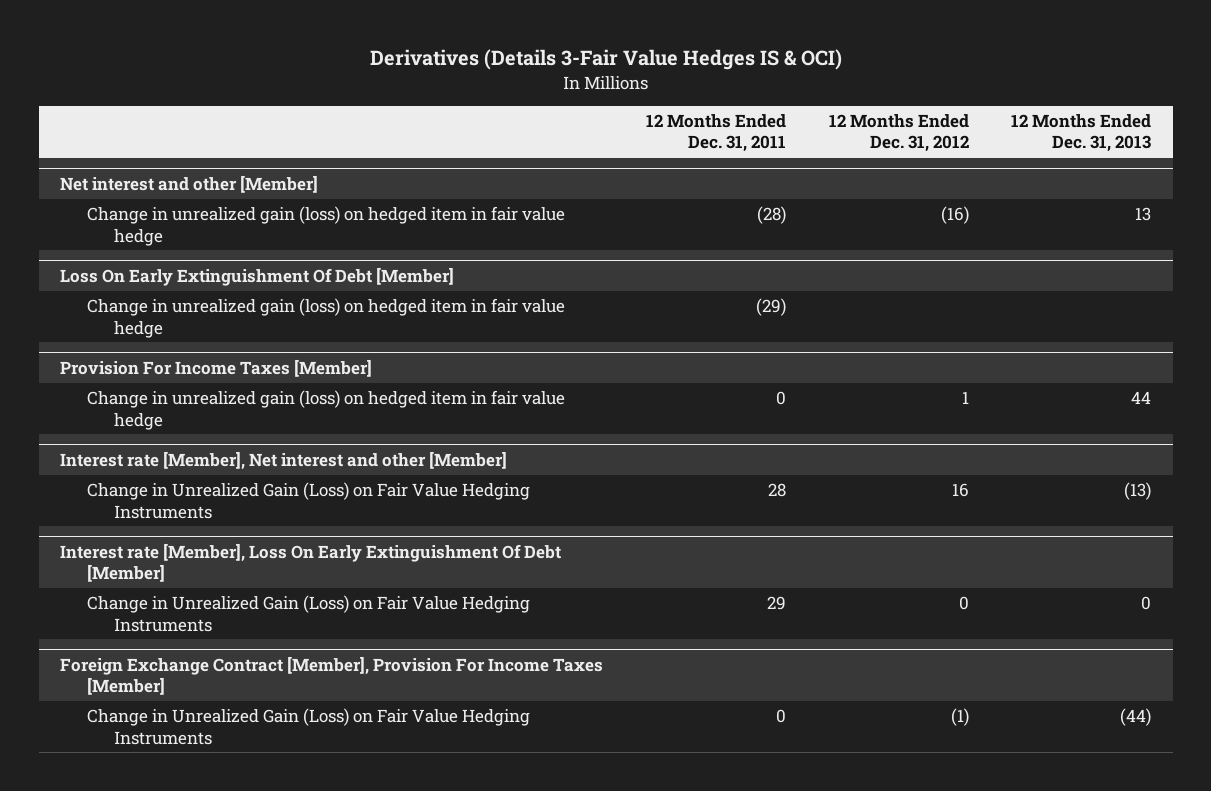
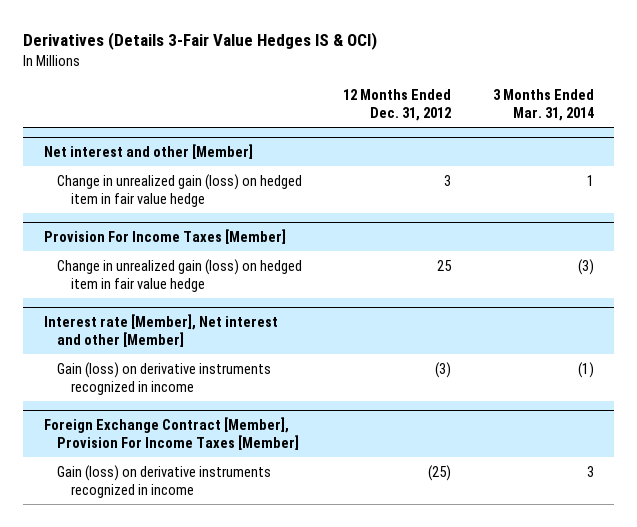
[645,113,786,153] 12 Months Ended Dec. 31, 2011 -> none
[1011,113,1152,153] 12 Months Ended Dec. 31, 2013 -> none
none -> [492,89,594,122] 3 Months Ended Mar. 31, 2014
[60,266,455,286] Loss On Early Extinguishment Of Debt [Member] -> none
[86,298,565,338] Change in unrealized gain (loss) on hedged item in fair value hedge -> none
[940,206,969,225] (16) -> [444,174,452,186] 3
[961,391,969,405] 1 -> [437,259,453,271] 25
[60,542,562,583] Interest rate [Member], Loss On Early Extinguishment Of Debt [Member] -> none
[86,595,530,632] Change in Unrealized Gain (Loss) on Fair Value Hedging Instruments -> none
[86,482,530,519] Change in Unrealized Gain (Loss) on Fair Value Hedging Instruments -> [57,361,272,395] Gain (loss) on derivative instruments recognized in income
[951,483,969,498] 16 -> [435,361,452,378] (3)
[86,708,530,745] Change in Unrealized Gain (Loss) on Fair Value Hedging Instruments -> [57,464,272,498] Gain (loss) on derivative instruments recognized in income
[950,708,969,727] (1) -> [428,464,452,481] (25)

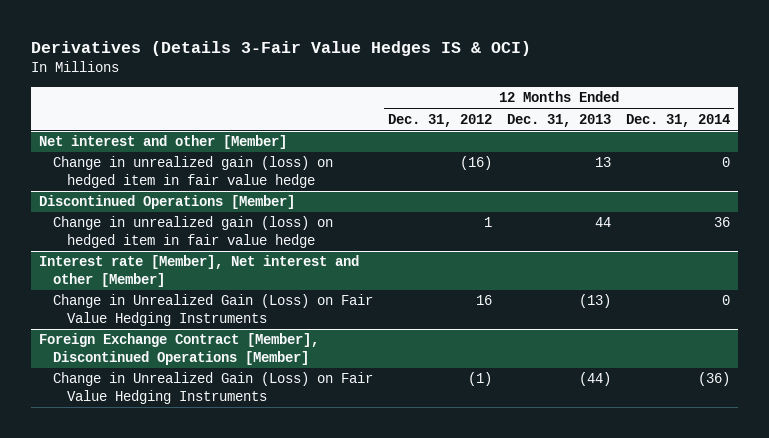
[492,89,594,122] 3 Months Ended Mar. 31, 2014 -> none
none -> [507,113,612,127] Dec. 31, 2013
none -> [626,113,731,127] Dec. 31, 2014
[43,228,286,244] Provision For Income Taxes [Member] -> none
[444,174,452,186] 3 -> [459,156,492,171] (16)
none -> [38,195,295,210] Discontinued Operations [Member]
[437,259,453,271] 25 -> [483,217,492,228] 1
[43,416,300,450] Foreign Exchange Contract [Member], Provision For Income Taxes [Member] -> none
[57,361,272,395] Gain (loss) on derivative instruments recognized in income -> [52,294,373,326] Change in Unrealized Gain (Loss) on Fair Value Hedging Instruments
[435,361,452,378] (3) -> [475,295,492,306] 16
none -> [38,333,319,365] Foreign Exchange Contract [Member], Discontinued Operations [Member]
[57,464,272,498] Gain (loss) on derivative instruments recognized in income -> [52,372,373,404] Change in Unrealized Gain (Loss) on Fair Value Hedging Instruments
[428,464,452,481] (25) -> [467,372,492,387] (1)

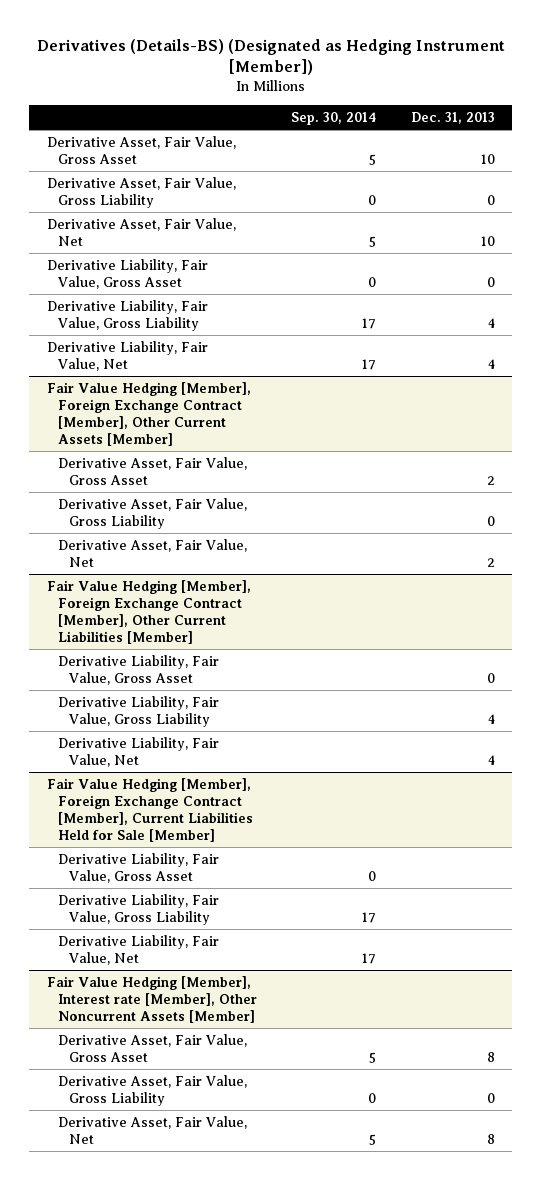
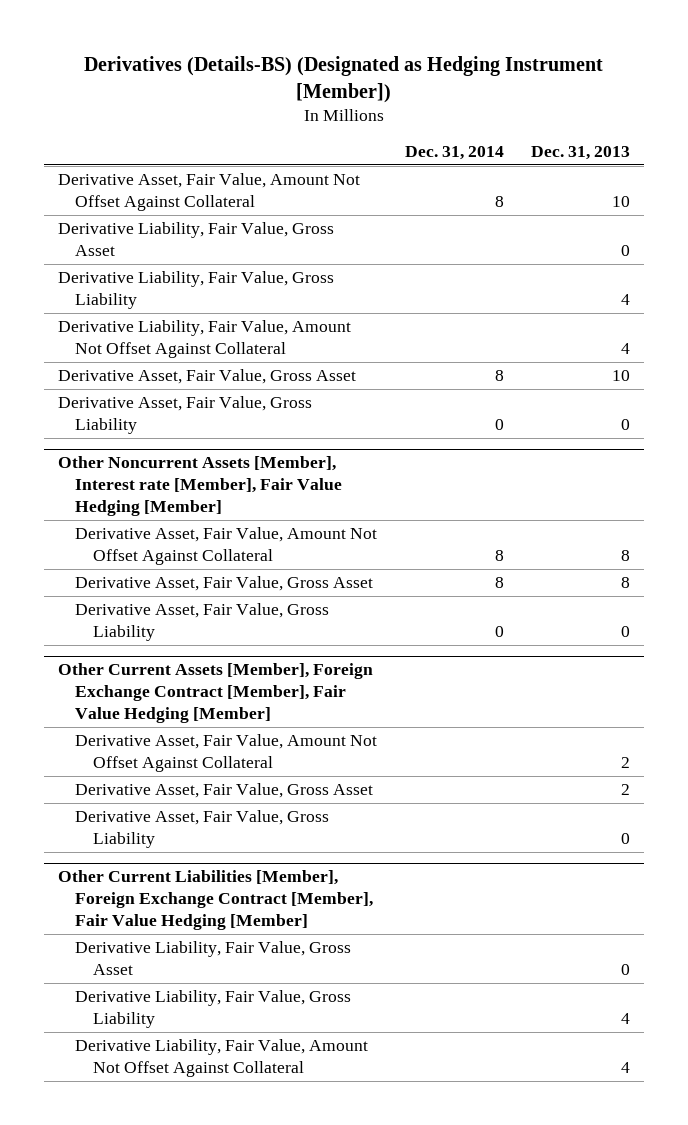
[291,111,377,125] Sep. 30, 2014 -> none
none -> [404,146,504,161] Dec. 31, 2014
[46,217,236,246] Derivative Asset, Fair Value, Net -> [57,172,360,212] Derivative Asset, Fair Value, Amount Not Offset Against Collateral
[46,340,208,371] Derivative Liability, Fair Value, Net -> [57,319,351,359] Derivative Liability, Fair Value, Amount Not Offset Against Collateral
[46,135,236,164] Derivative Asset, Fair Value, Gross Asset -> [57,368,356,384] Derivative Asset, Fair Value, Gross Asset
[46,176,236,208] Derivative Asset, Fair Value, Gross Liability -> [57,395,312,435] Derivative Asset, Fair Value, Gross Liability
none -> [57,455,343,517] Other Noncurrent Assets [Member], Interest rate [Member], Fair Value Hedging [Member]
none -> [75,526,378,566] Derivative Asset, Fair Value, Amount Not Offset Against Collateral
none -> [75,575,374,591] Derivative Asset, Fair Value, Gross Asset
none -> [75,602,330,642] Derivative Asset, Fair Value, Gross Liability
[46,381,251,446] Fair Value Hedging [Member], Foreign Exchange Contract [Member], Other Current Assets [Member] -> [57,662,373,724] Other Current Assets [Member], Foreign Exchange Contract [Member], Fair Value Hedging [Member]
none -> [75,733,378,773] Derivative Asset, Fair Value, Amount Not Offset Against Collateral
[57,538,247,567] Derivative Asset, Fair Value, Net -> none
[46,579,251,644] Fair Value Hedging [Member], Foreign Exchange Contract [Member], Other Current Liabilities [Member] -> [57,869,374,931] Other Current Liabilities [Member], Foreign Exchange Contract [Member], Fair Value Hedging [Member]
[46,777,253,842] Fair Value Hedging [Member], Foreign Exchange Contract [Member], Current Liabilities Held for Sale [Member] -> none
[57,852,219,883] Derivative Liability, Fair Value, Gross Asset -> none
[57,893,219,925] Derivative Liability, Fair Value, Gross Liability -> none
[57,934,219,965] Derivative Liability, Fair Value, Net -> none
[46,975,257,1023] Fair Value Hedging [Member], Interest rate [Member], Other Noncurrent Assets [Member] -> none
[57,1033,247,1062] Derivative Asset, Fair Value, Gross Asset -> none
[57,1074,247,1106] Derivative Asset, Fair Value, Gross Liability -> none
[57,1115,247,1144] Derivative Asset, Fair Value, Net -> none
[57,736,219,767] Derivative Liability, Fair Value, Net -> [75,1038,369,1078] Derivative Liability, Fair Value, Amount Not Offset Against Collateral

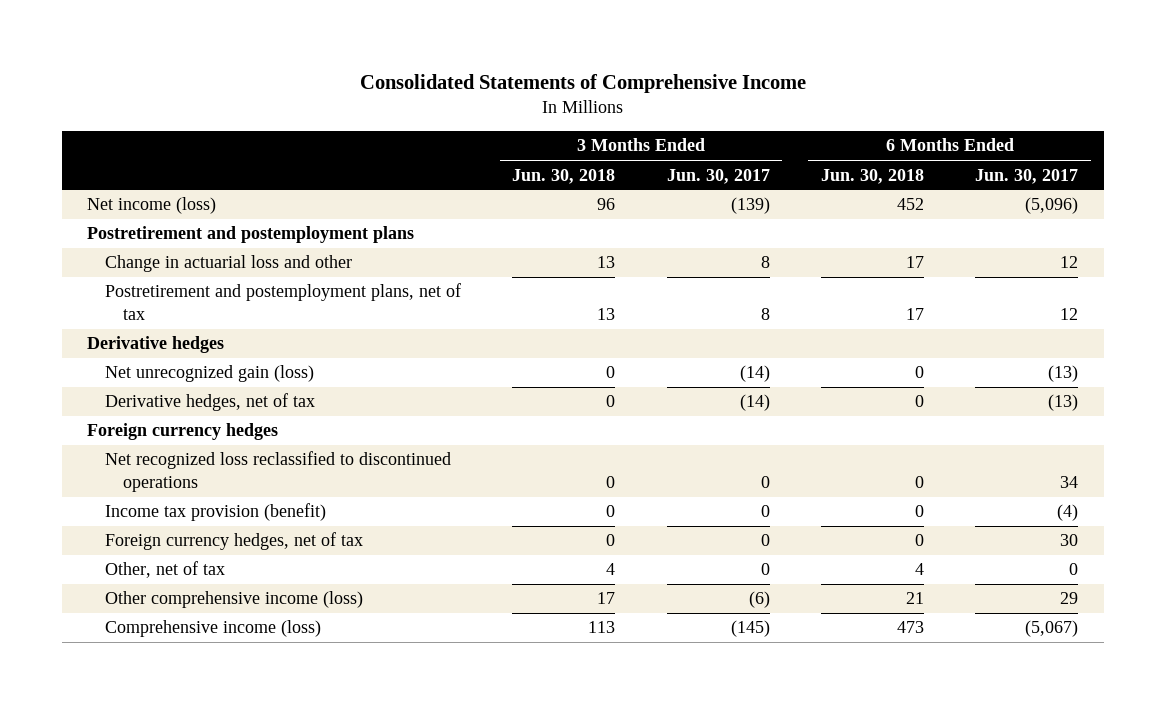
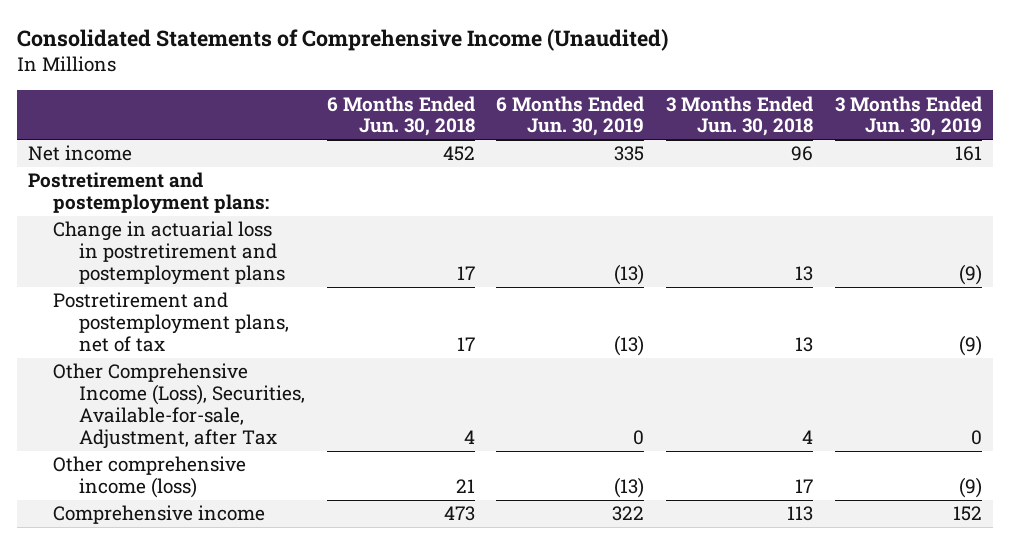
[359,74,806,94] Consolidated Statements of Comprehensive Income -> [16,28,668,51] Consolidated Statements of Comprehensive Income (Unaudited)
[666,168,770,184] Jun. 30, 2017 -> none
[975,168,1079,184] Jun. 30, 2017 -> none
none -> [496,95,645,137] 6 Months Ended Jun. 30, 2019
none -> [834,95,982,137] 3 Months Ended Jun. 30, 2019
[87,197,217,215] Net income (loss) -> [27,145,132,162] Net income
[87,226,415,244] Postretirement and postemployment plans -> [27,172,270,215] Postretirement and postemployment plans:
[105,255,353,273] Change in actuarial loss and other -> [53,221,286,285] Change in actuarial loss in postretirement and postemployment plans
[87,336,225,354] Derivative hedges -> none
[105,365,315,383] Net unrecognized gain (loss) -> none
[105,393,316,412] Derivative hedges, net of tax -> none
[87,423,279,441] Foreign currency hedges -> none
[105,451,452,493] Net recognized loss reclassified to discontinued operations -> none
[105,503,327,522] Income tax provision (benefit) -> none
[105,532,364,551] Foreign currency hedges, net of tax -> none
[105,561,226,579] Other, net of tax -> [53,363,306,449] Other Comprehensive Income (Loss), Securities, Available-for-sale, Adjustment, after Tax
[105,620,322,638] Comprehensive income (loss) -> [53,505,266,525] Comprehensive income

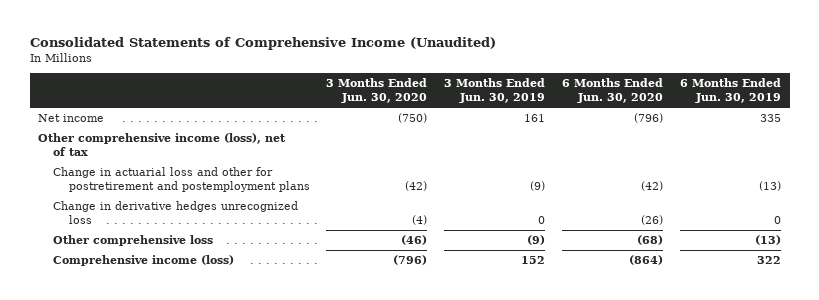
[326,95,475,137] 6 Months Ended Jun. 30, 2018 -> none
[666,95,814,137] 3 Months Ended Jun. 30, 2018 -> none
none -> [326,78,428,103] 3 Months Ended Jun. 30, 2020
none -> [562,78,664,103] 6 Months Ended Jun. 30, 2020
[27,172,270,215] Postretirement and postemployment plans: -> none
[53,292,290,352] Postretirement and postemployment plans, net of tax -> none
[53,363,306,449] Other Comprehensive Income (Loss), Securities, Available-for-sale, Adjustment, after Tax -> none
none -> [38,133,287,156] Other comprehensive income (loss), net of tax
[53,221,286,285] Change in actuarial loss in postretirement and postemployment plans -> [53,167,310,192] Change in actuarial loss and other for postretirement and postemployment plans
none -> [53,201,299,224] Change in derivative hedges unrecognized loss
[53,456,247,499] Other comprehensive income (loss) -> [53,235,214,247] Other comprehensive loss
[53,505,266,525] Comprehensive income -> [53,255,235,267] Comprehensive income (loss)

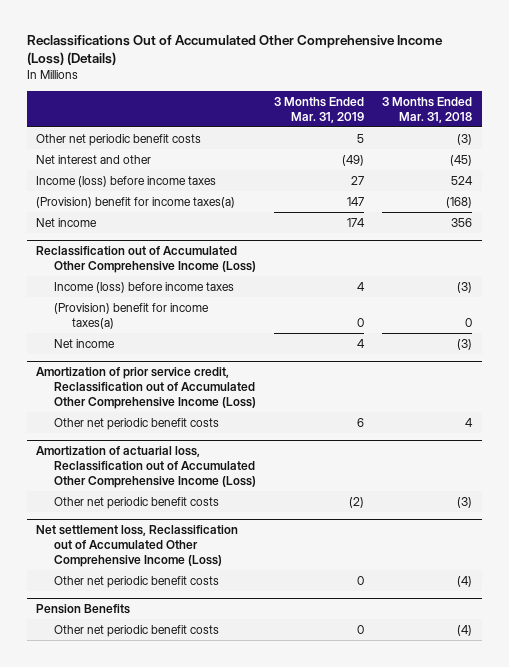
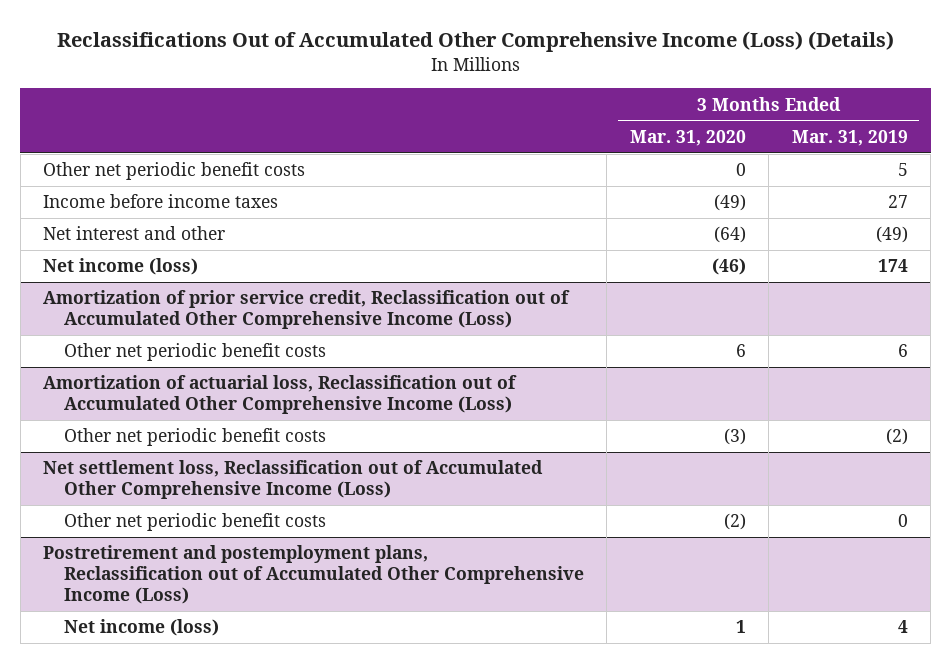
[382,96,473,123] 3 Months Ended Mar. 31, 2018 -> none
none -> [629,130,746,147] Mar. 31, 2020
none -> [43,194,279,209] Income before income taxes
[36,175,217,187] Income (loss) before income taxes -> none
[36,196,236,208] (Provision) benefit for income taxes(a) -> none
[36,246,257,274] Reclassification out of Accumulated Other Comprehensive Income (Loss) -> none
[54,281,235,293] Income (loss) before income taxes -> none
[54,302,210,329] (Provision) benefit for income taxes(a) -> none
[54,338,116,348] Net income -> none
[36,217,98,227] Net income -> [43,258,199,276] Net income (loss)
[36,604,131,615] Pension Benefits -> none
[54,624,220,637] Other net periodic benefit costs -> none
none -> [43,545,584,605] Postretirement and postemployment plans, Reclassification out of Accumulated Other Comprehensive Income (Loss)
none -> [63,619,219,637] Net income (loss)

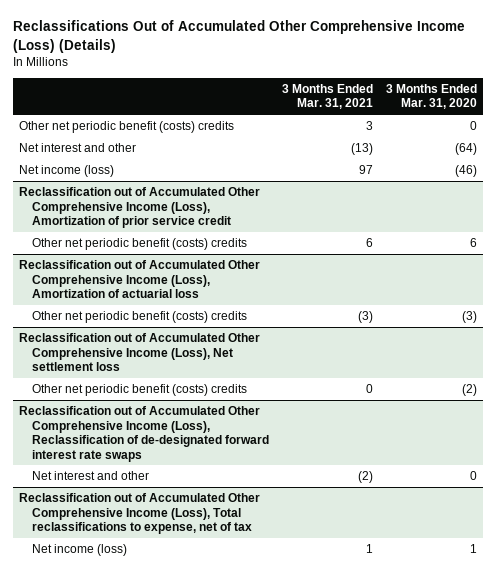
[791,130,908,147] Mar. 31, 2019 -> none
none -> [281,83,373,110] 3 Months Ended Mar. 31, 2021
[43,194,279,209] Income before income taxes -> none
[43,162,306,181] Other net periodic benefit costs -> [19,120,235,133] Other net periodic benefit (costs) credits
[43,545,584,605] Postretirement and postemployment plans, Reclassification out of Accumulated Other Comprehensive Income (Loss) -> none
[43,290,571,330] Amortization of prior service credit, Reclassification out of Accumulated Other Comprehensive Income (Loss) -> [19,186,261,229] Reclassification out of Accumulated Other Comprehensive Income (Loss), Amortization of prior service credit
[63,343,326,362] Other net periodic benefit costs -> [32,237,248,250] Other net periodic benefit (costs) credits
[43,375,518,415] Amortization of actuarial loss, Reclassification out of Accumulated Other Comprehensive Income (Loss) -> [19,259,261,299] Reclassification out of Accumulated Other Comprehensive Income (Loss), Amortization of actuarial loss
[63,428,326,447] Other net periodic benefit costs -> [32,310,248,323] Other net periodic benefit (costs) credits
[43,460,544,500] Net settlement loss, Reclassification out of Accumulated Other Comprehensive Income (Loss) -> [19,332,261,372] Reclassification out of Accumulated Other Comprehensive Income (Loss), Net settlement loss
[63,513,326,532] Other net periodic benefit costs -> [32,383,248,396] Other net periodic benefit (costs) credits
none -> [19,405,270,462] Reclassification out of Accumulated Other Comprehensive Income (Loss), Reclassification of de-designated forward interest rate swaps
none -> [32,470,150,480] Net interest and other
none -> [19,492,261,535] Reclassification out of Accumulated Other Comprehensive Income (Loss), Total reclassifications to expense, net of tax

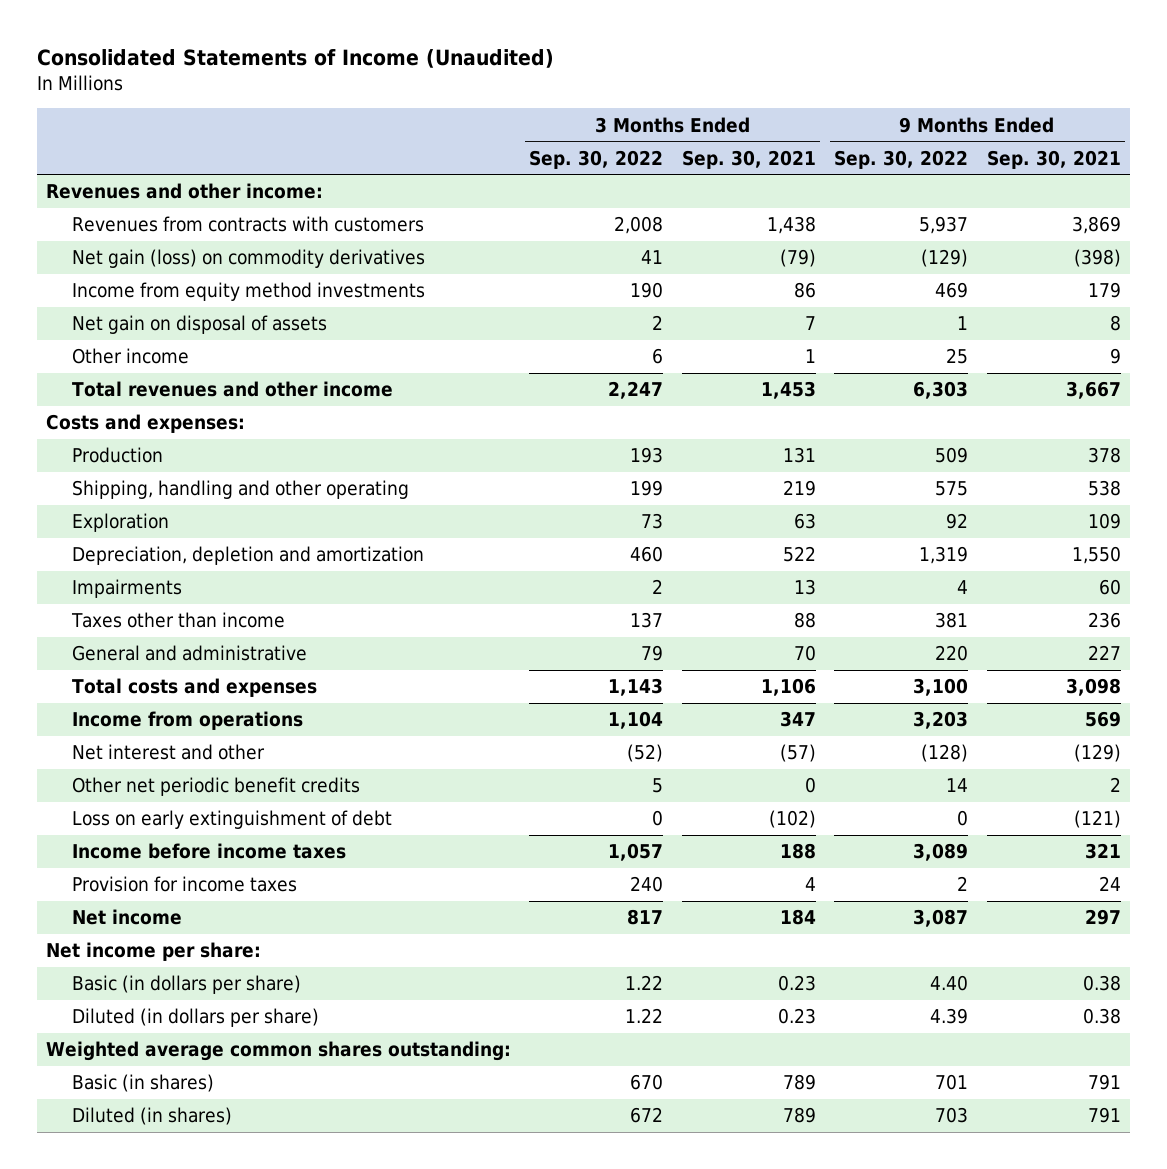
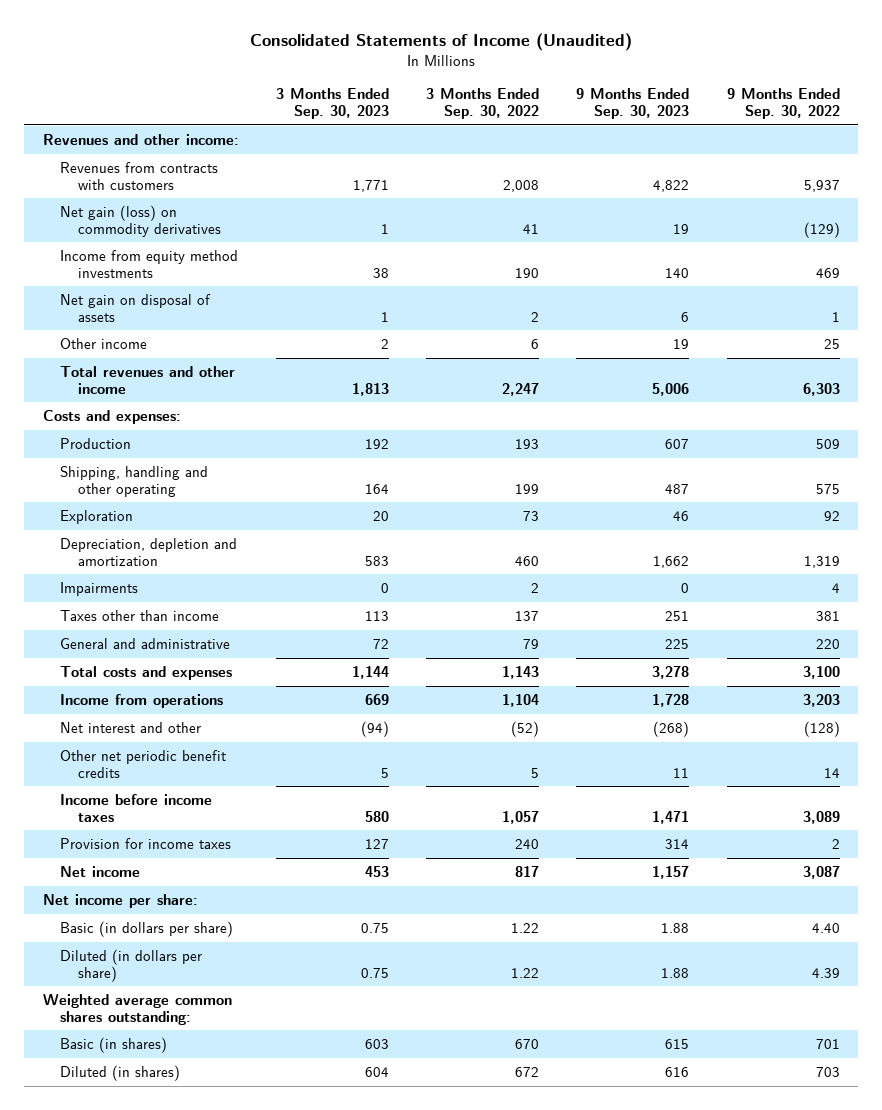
[681,149,816,169] Sep. 30, 2021 -> none
[986,149,1121,169] Sep. 30, 2021 -> none
none -> [275,88,389,120] 3 Months Ended Sep. 30, 2023
none -> [576,88,690,120] 9 Months Ended Sep. 30, 2023
[72,810,393,830] Loss on early extinguishment of debt -> none

